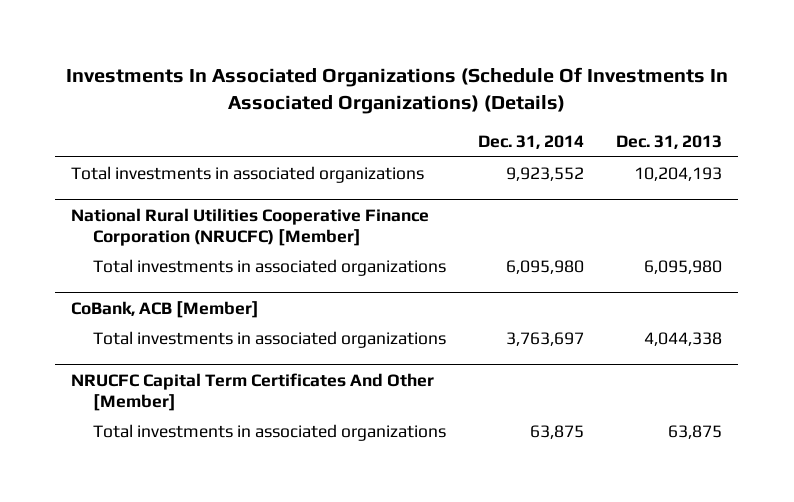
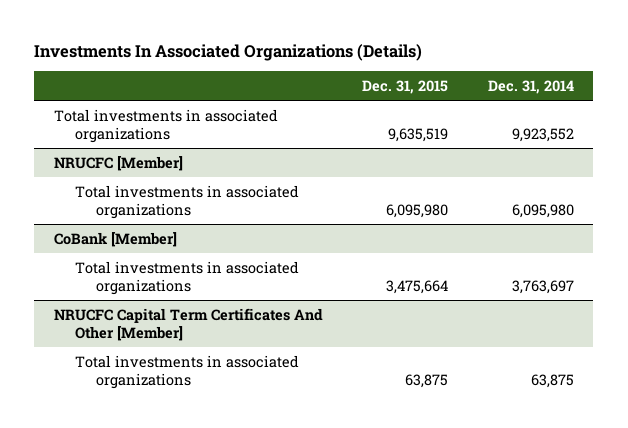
[65,66,728,114] Investments In Associated Organizations (Schedule Of Investments In Associated Organizations) (Details) -> [34,43,423,61] Investments In Associated Organizations (Details)
[616,134,723,149] Dec. 31, 2013 -> none
none -> [362,80,449,95] Dec. 31, 2015
[71,207,430,246] National Rural Utilities Cooperative Finance Corporation (NRUCFC) [Member] -> [54,155,184,171] NRUCFC [Member]
[71,300,260,318] CoBank, ACB [Member] -> [54,231,178,247] CoBank [Member]

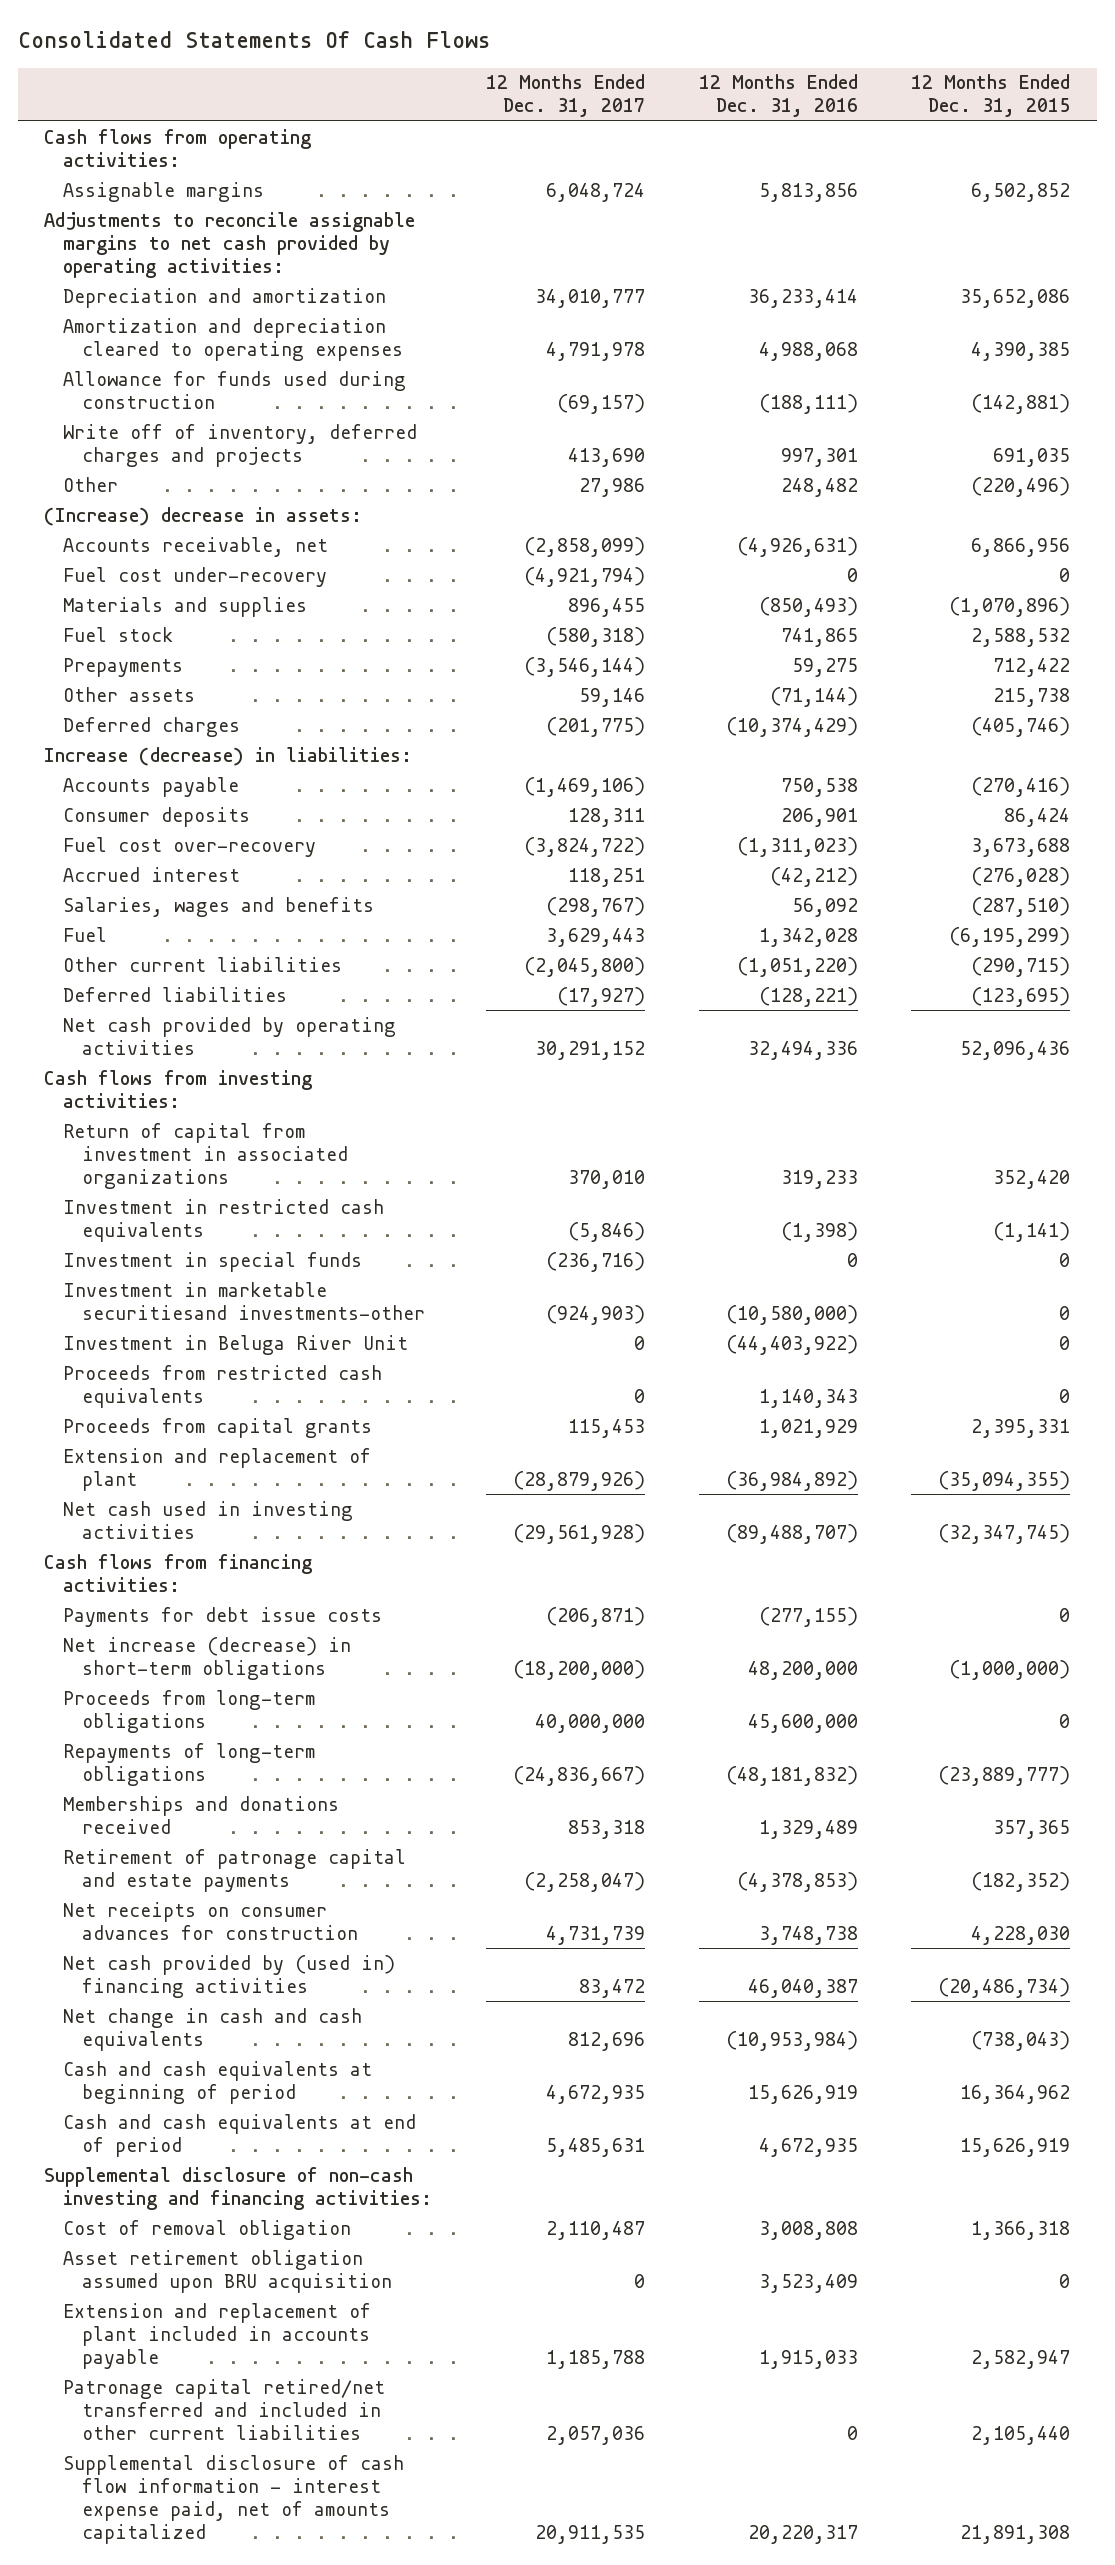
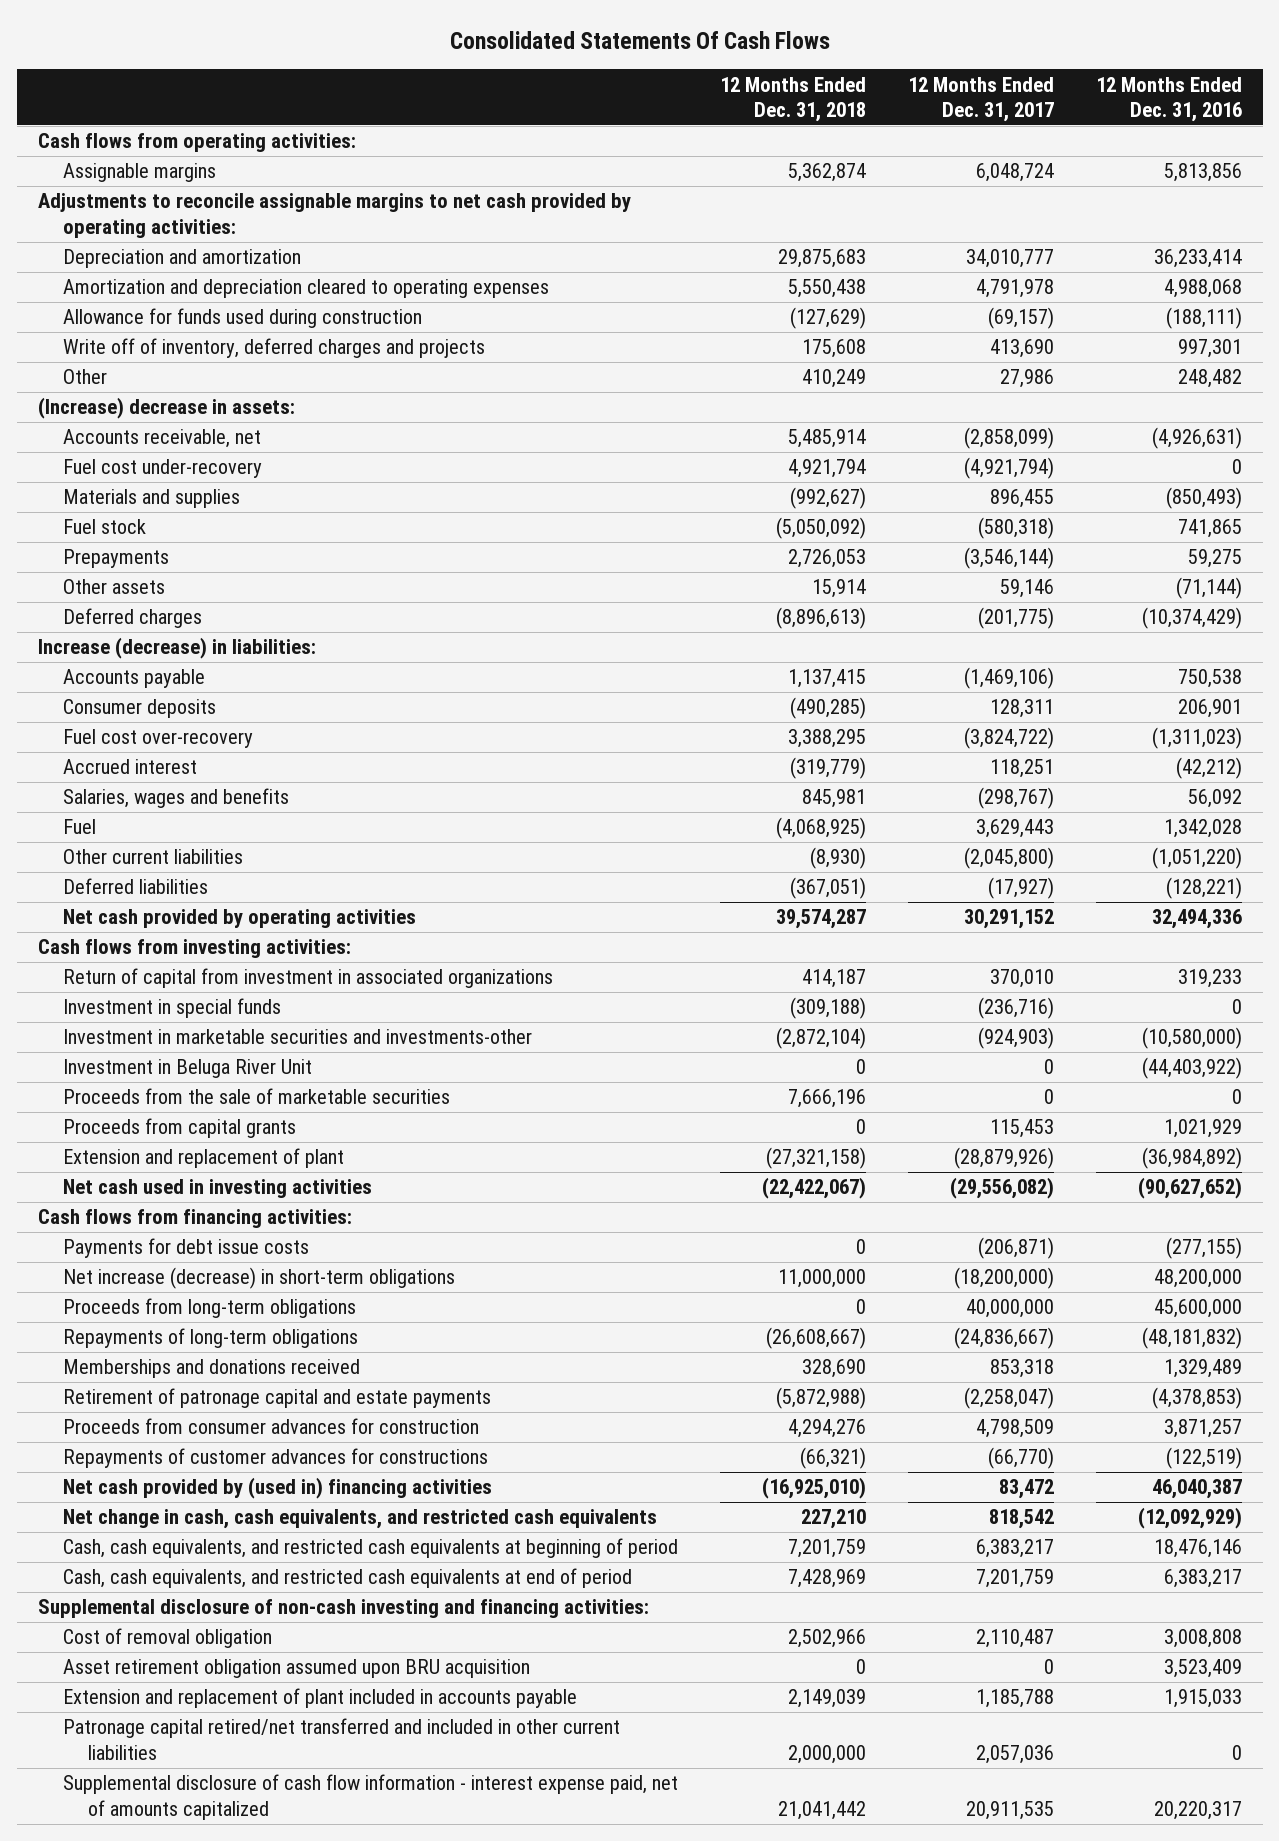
[911,74,1071,118] 12 Months Ended Dec. 31, 2015 -> none
none -> [719,76,866,122] 12 Months Ended Dec. 31, 2018
[63,1198,385,1242] Investment in restricted cash equivalents -> none
[63,1281,426,1320] Investment in marketable securitiesand investments-other -> [62,1029,532,1045] Investment in marketable securities and investments-other
[63,1364,383,1408] Proceeds from restricted cash equivalents -> none
none -> [62,1088,450,1105] Proceeds from the sale of marketable securities
[512,1523,645,1544] (29,561,928) -> [949,1177,1054,1200] (29,556,082)
[725,1523,858,1544] (89,488,707) -> [1137,1177,1242,1200] (90,627,652)
[63,1901,359,1940] Net receipts on consumer advances for construction -> none
none -> [62,1418,479,1435] Proceeds from consumer advances for construction
none -> [62,1448,488,1469] Repayments of customer advances for constructions
[63,2007,363,2051] Net change in cash and cash equivalents -> [62,1509,657,1530] Net change in cash, cash equivalents, and restricted cash equivalents
[567,2031,645,2051] 812,696 -> [988,1509,1054,1530] 818,542
[725,2030,858,2051] (10,953,984) -> [1137,1507,1242,1530] (12,092,929)
[63,2060,373,2104] Cash and cash equivalents at beginning of period -> [62,1538,678,1559] Cash, cash equivalents, and restricted cash equivalents at beginning of period
[545,2084,645,2104] 4,672,935 -> [975,1539,1054,1559] 6,383,217
[747,2084,858,2104] 15,626,919 -> [1153,1539,1242,1559] 18,476,146
[63,2113,417,2157] Cash and cash equivalents at end of period -> [62,1568,632,1589] Cash, cash equivalents, and restricted cash equivalents at end of period
[545,2137,645,2157] 5,485,631 -> [975,1569,1054,1589] 7,201,759
[758,2137,858,2157] 4,672,935 -> [1163,1569,1242,1589] 6,383,217

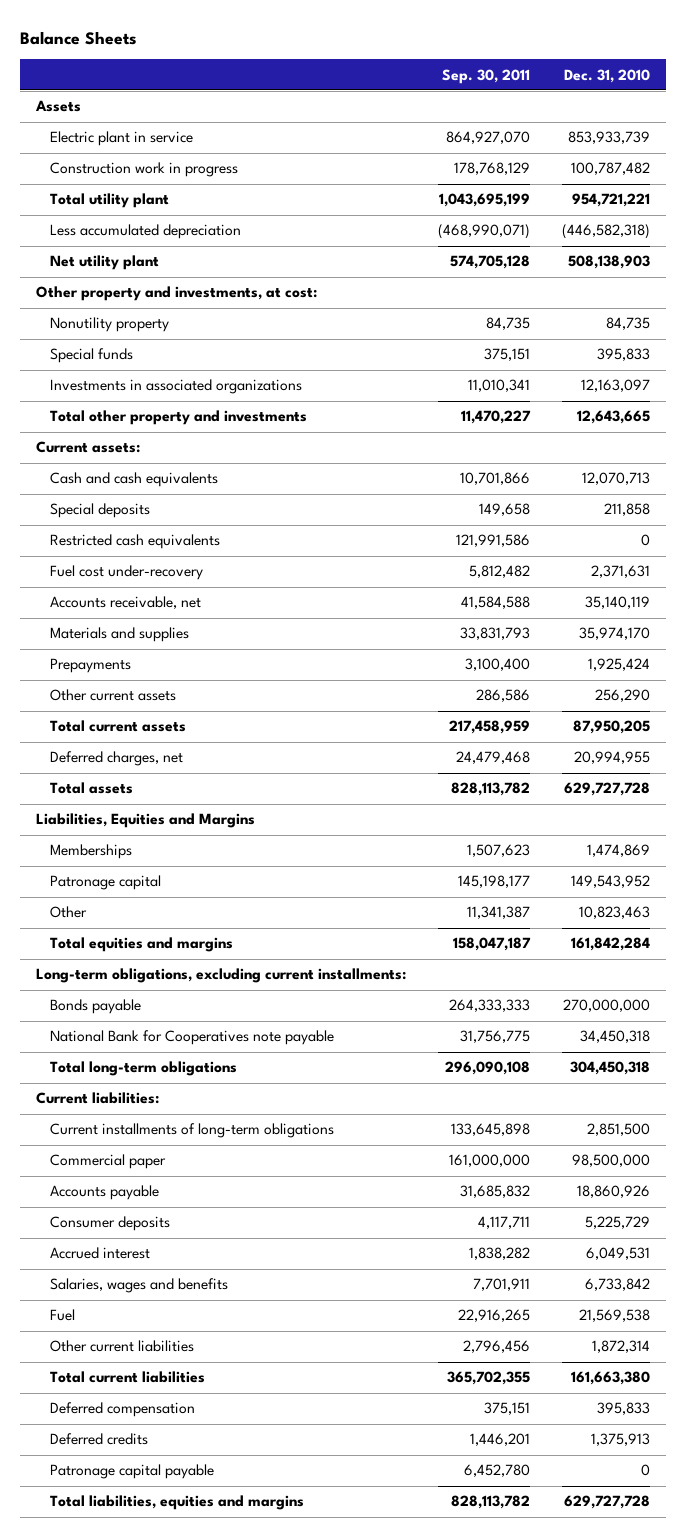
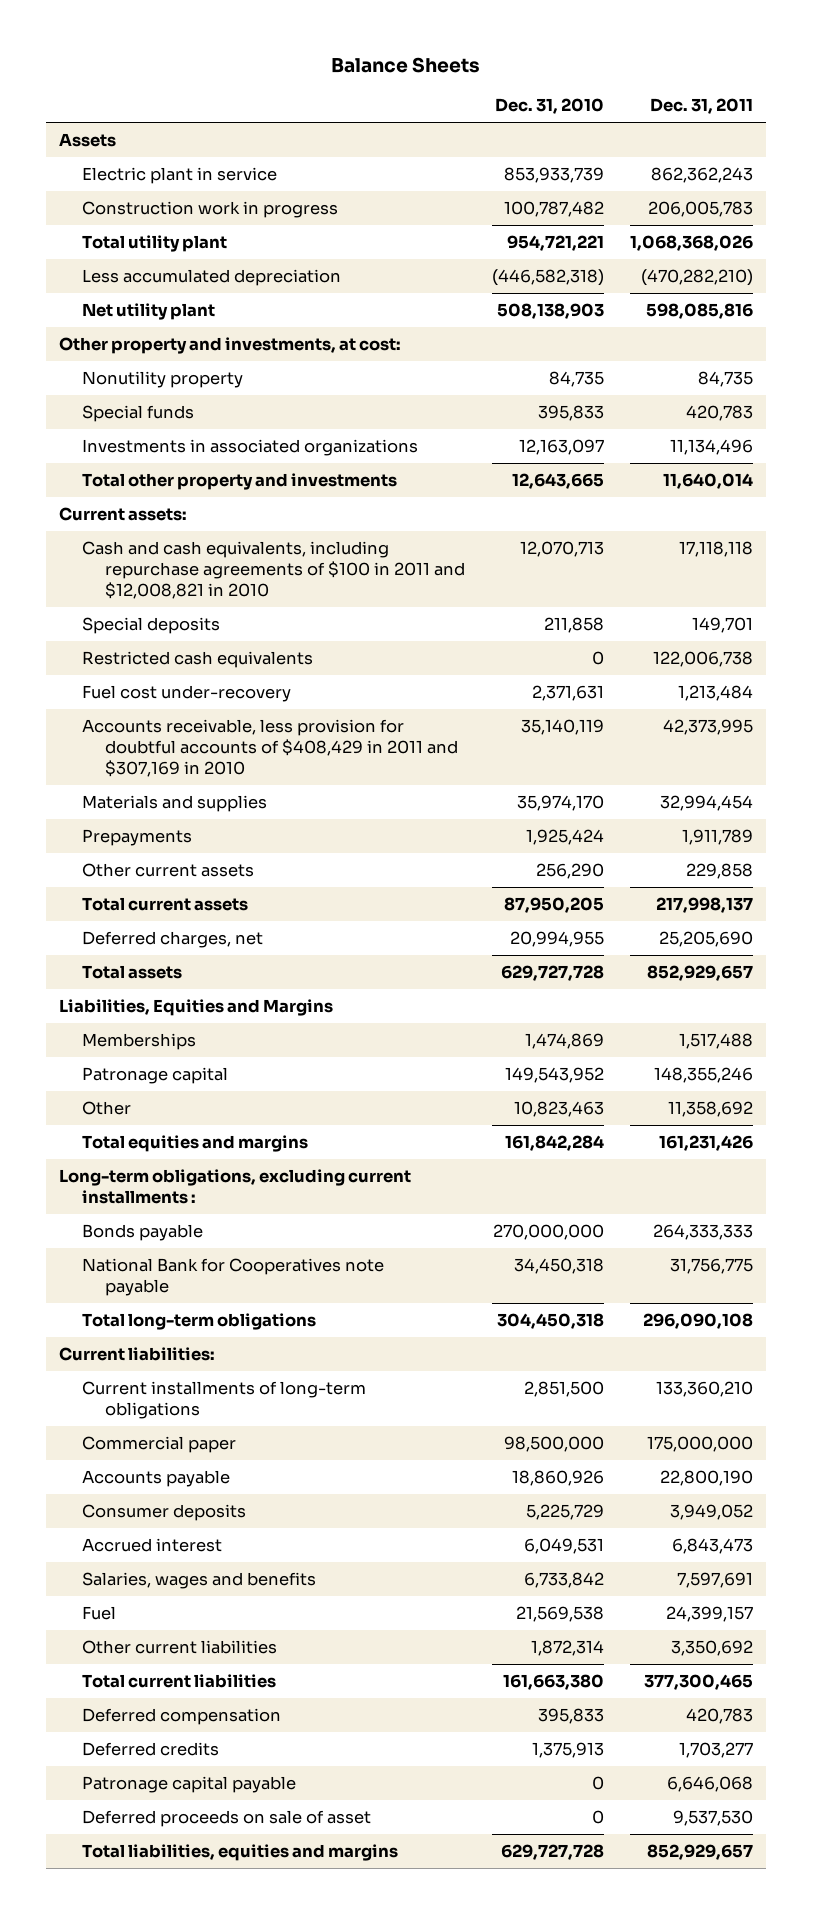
[442,68,531,84] Sep. 30, 2011 -> none
none -> [650,98,754,115] Dec. 31, 2011
[50,472,219,488] Cash and cash equivalents -> [82,540,466,600] Cash and cash equivalents, including repurchase agreements of $100 in 2011 and $12,008,821 in 2010
[50,596,202,610] Accounts receivable, net -> [82,718,459,778] Accounts receivable, less provision for doubtful accounts of $408,429 in 2011 and $307,169 in 2010
[36,968,407,984] Long-term obligations, excluding current installments: -> [59,1168,412,1205] Long-term obligations, excluding current installments :
none -> [82,1809,372,1827] Deferred proceeds on sale of asset

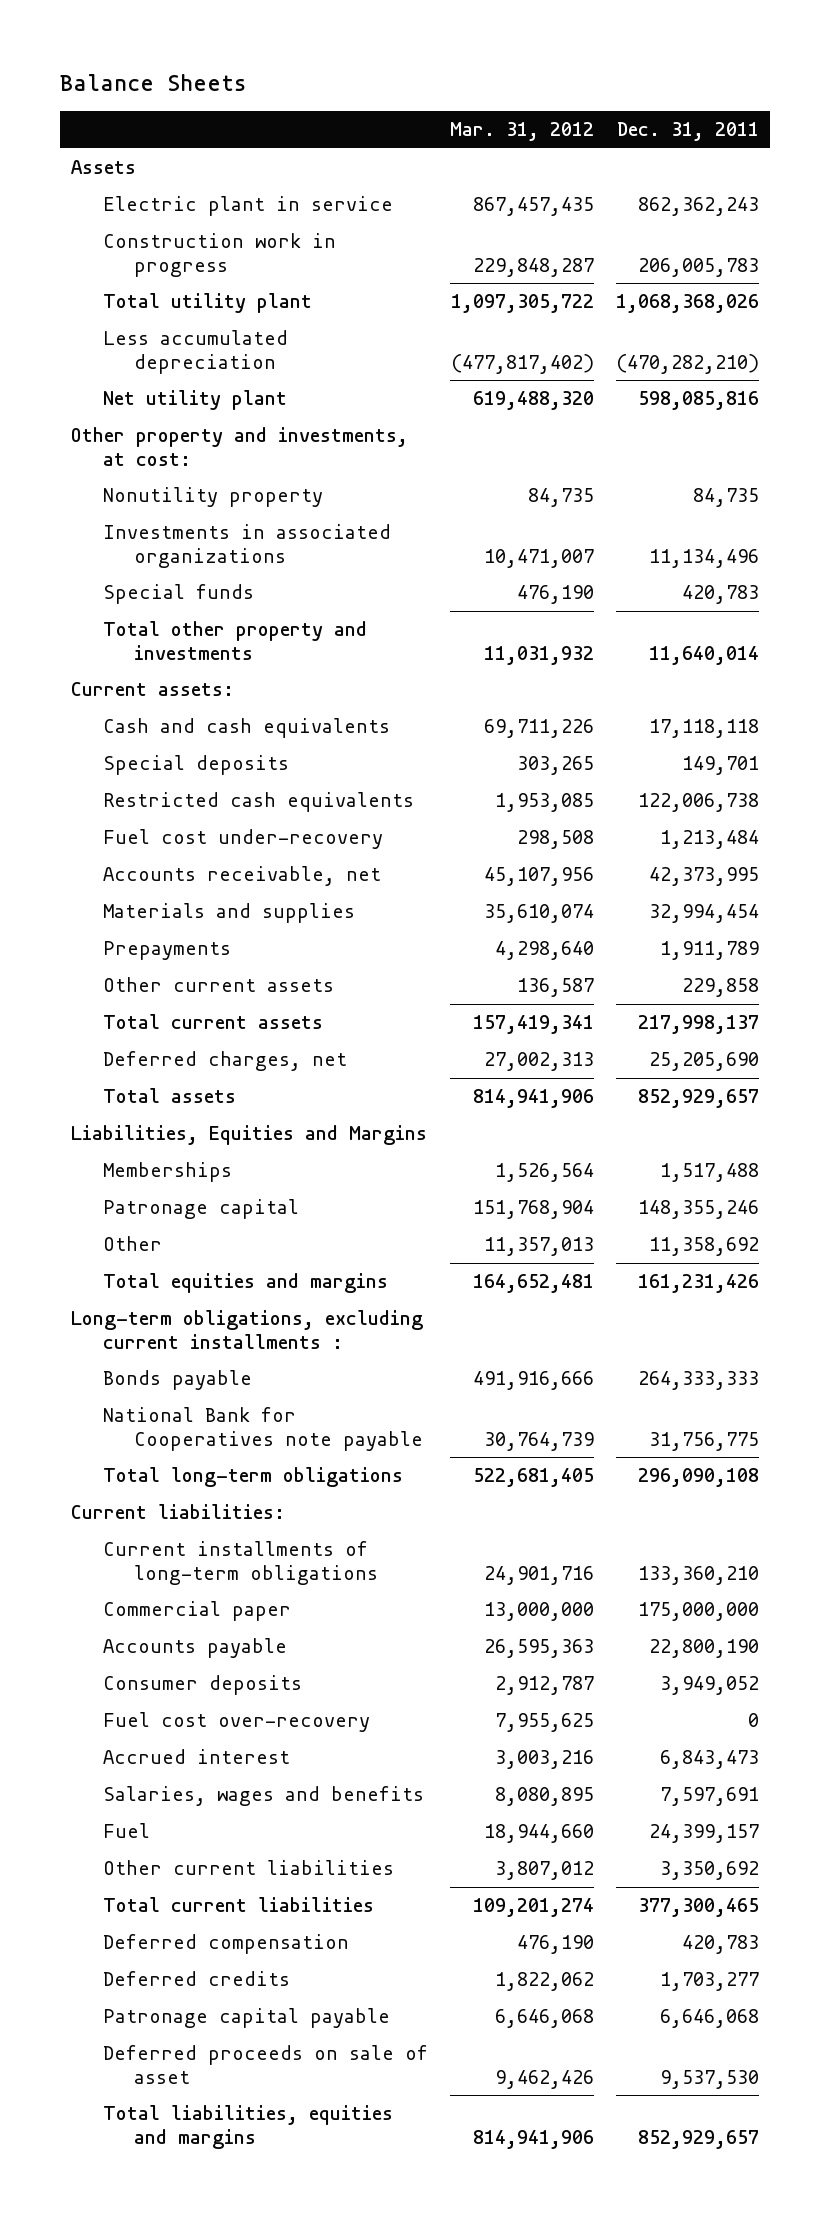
[494,98,604,115] Dec. 31, 2010 -> none
none -> [449,122,594,142] Mar. 31, 2012
[82,404,195,422] Special funds -> [102,584,254,605] Special funds
[82,540,466,600] Cash and cash equivalents, including repurchase agreements of $100 in 2011 and $12,008,821 in 2010 -> [102,718,390,739] Cash and cash equivalents
[82,718,459,778] Accounts receivable, less provision for doubtful accounts of $408,429 in 2011 and $307,169 in 2010 -> [102,866,381,887] Accounts receivable, net
none -> [102,1712,370,1733] Fuel cost over-recovery

